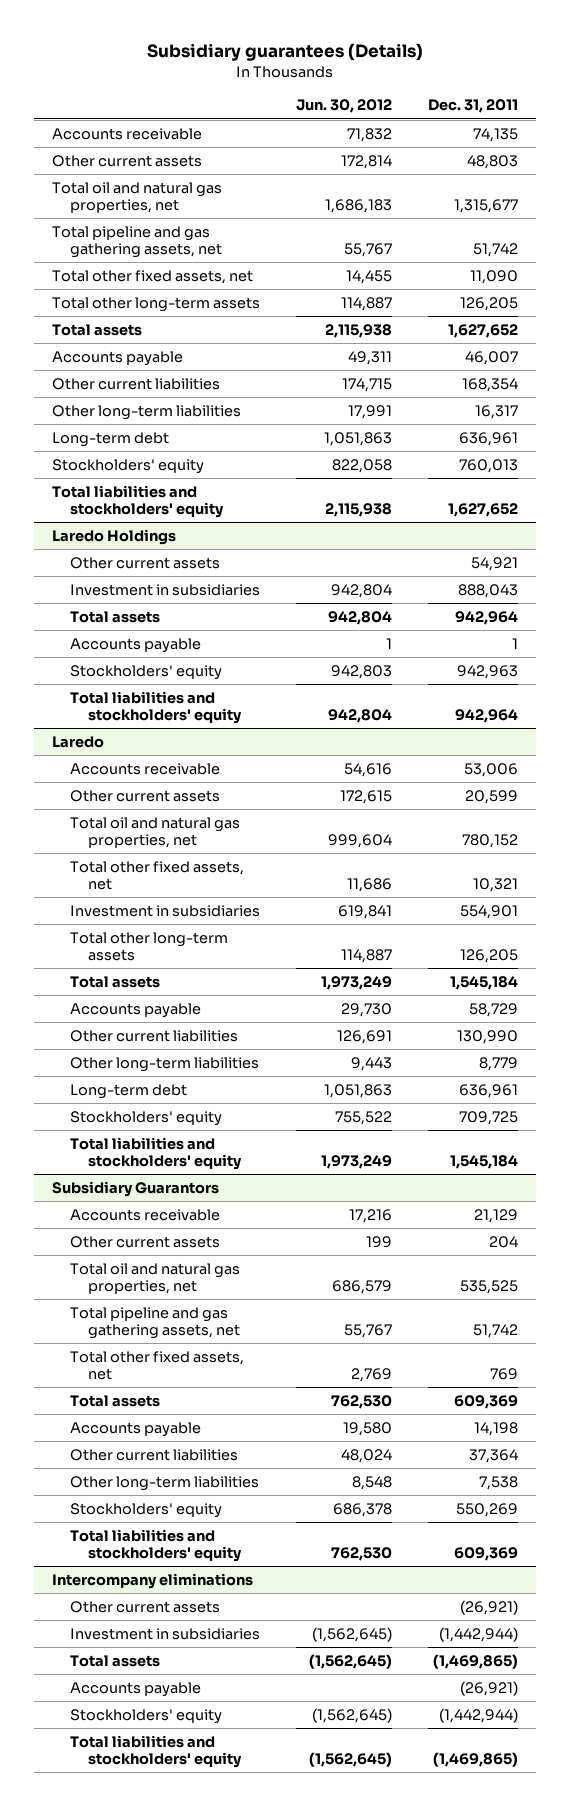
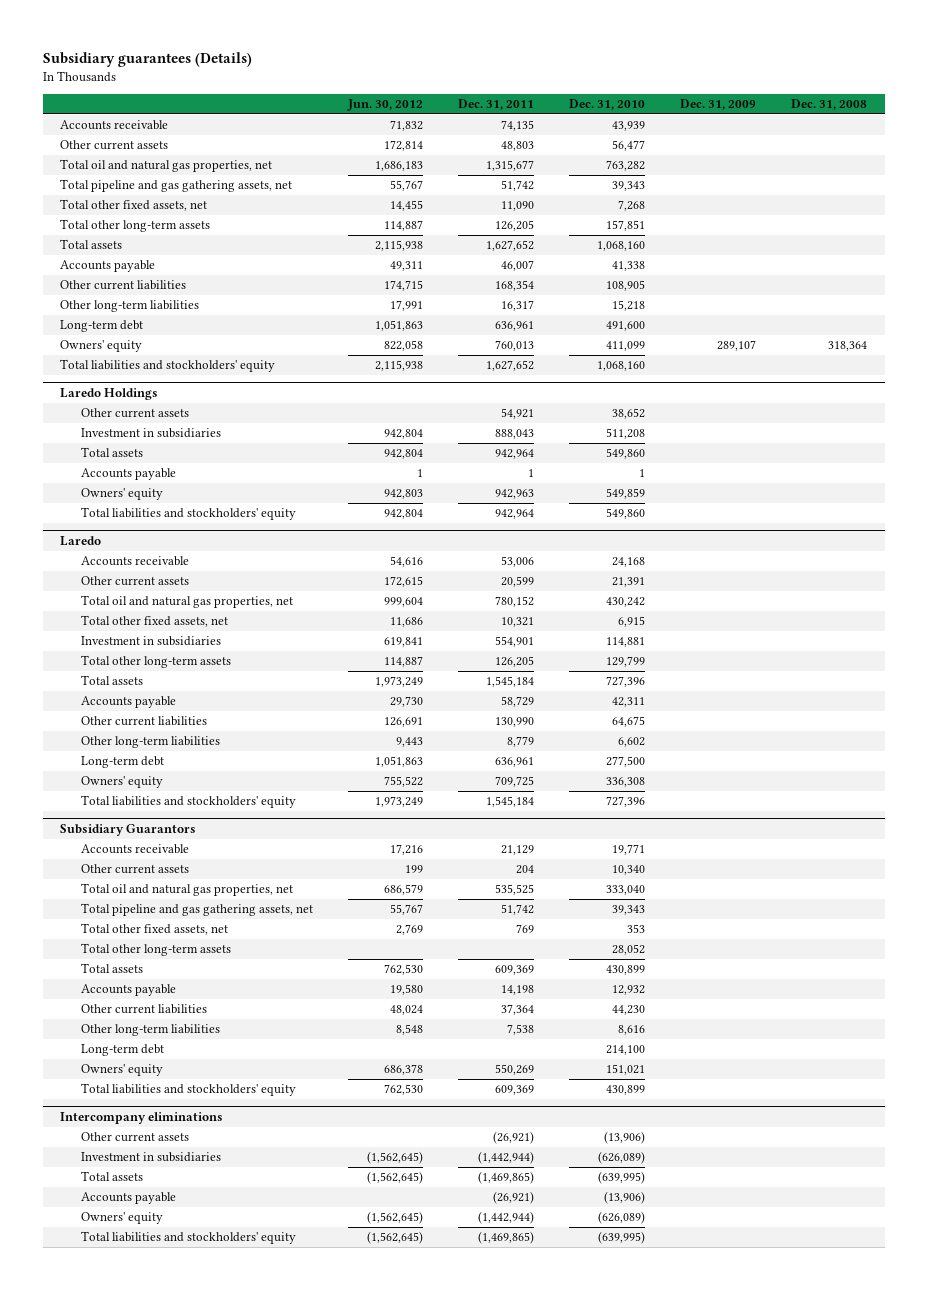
none -> [569,99,646,111] Dec. 31, 2010
none -> [680,99,757,111] Dec. 31, 2009
none -> [791,99,868,111] Dec. 31, 2008
[52,459,205,475] Stockholders' equity -> [60,340,143,353] Owners' equity
[70,665,223,681] Stockholders' equity -> [80,488,163,501] Owners' equity
[70,1111,223,1127] Stockholders' equity -> [80,776,163,789] Owners' equity
none -> [80,943,231,957] Total other long-term assets
none -> [80,1044,164,1057] Long-term debt
[70,1503,223,1519] Stockholders' equity -> [80,1064,163,1077] Owners' equity
[70,1709,223,1725] Stockholders' equity -> [80,1212,163,1225] Owners' equity

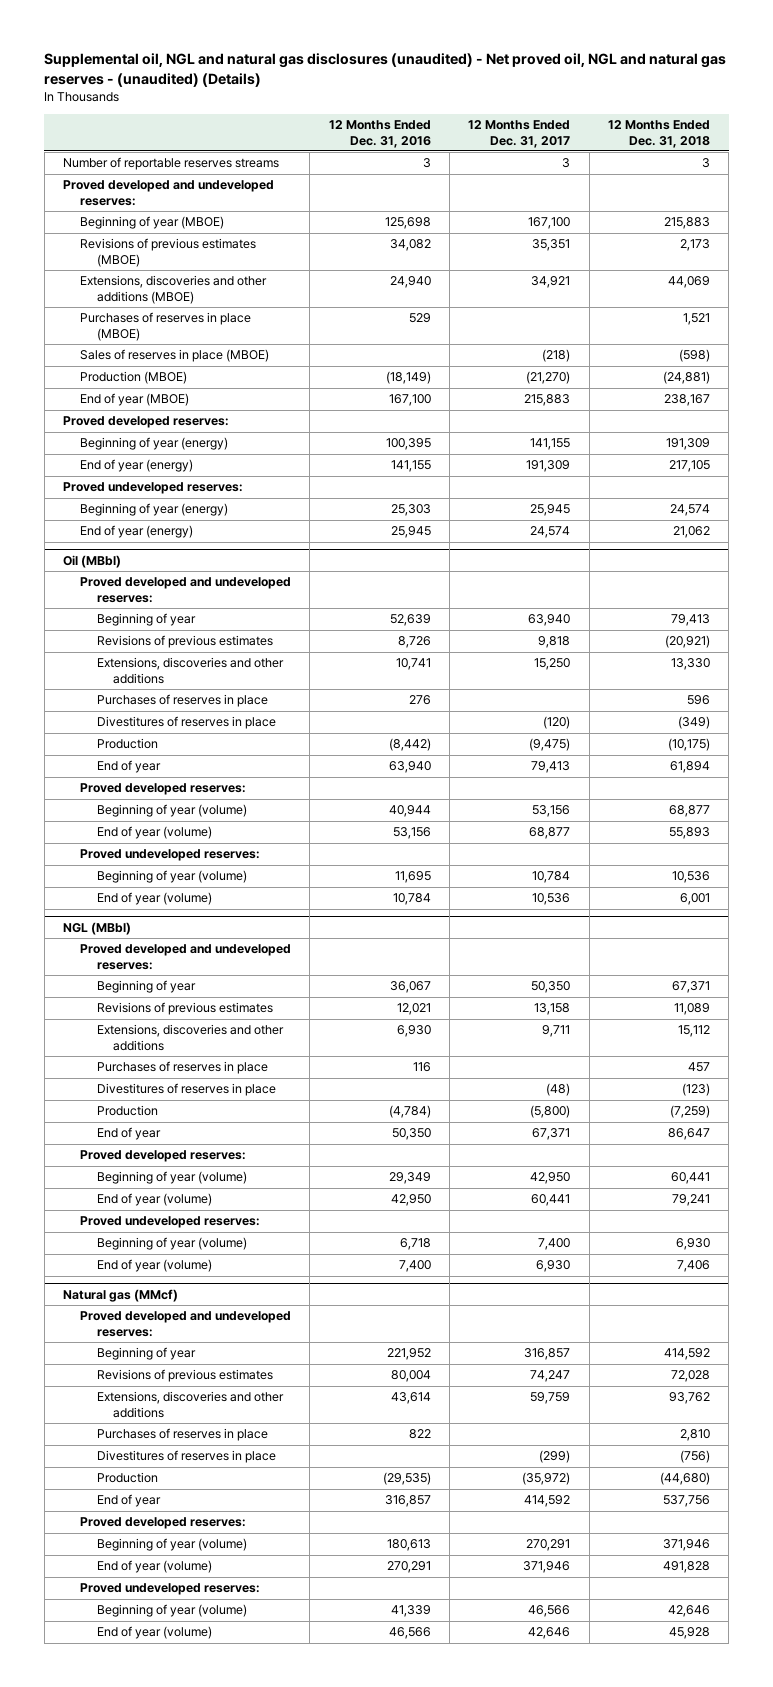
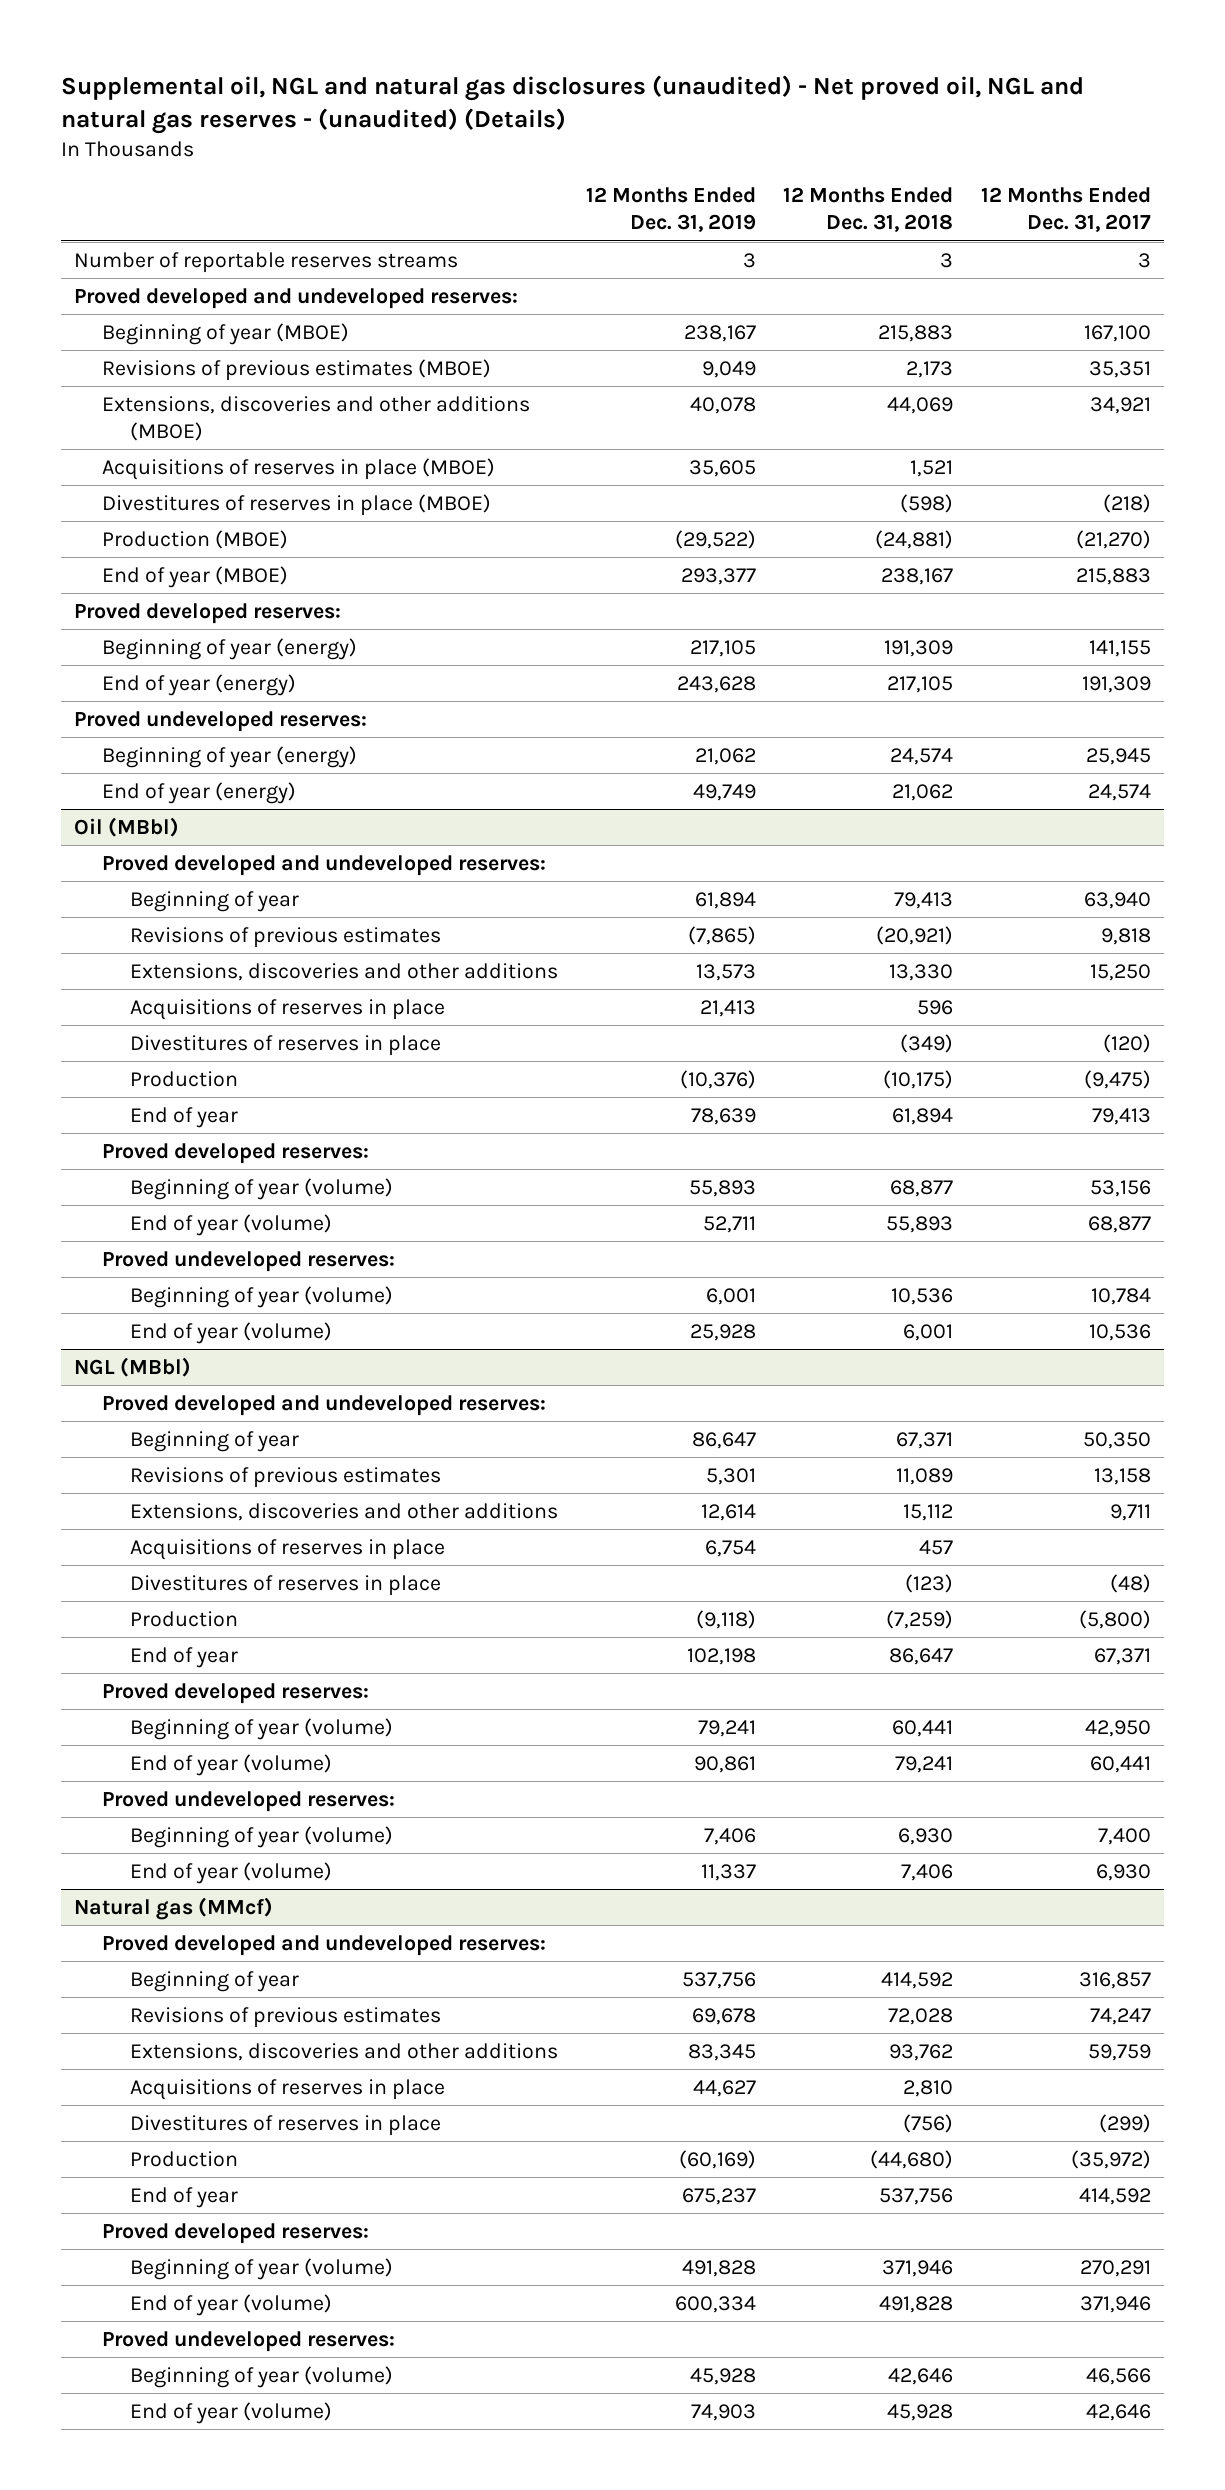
[328,119,431,148] 12 Months Ended Dec. 31, 2016 -> none
none -> [585,187,756,233] 12 Months Ended Dec. 31, 2019
[79,312,251,342] Purchases of reserves in place (MBOE) -> [102,457,496,480] Acquisitions of reserves in place (MBOE)
[79,349,269,363] Sales of reserves in place (MBOE) -> [102,493,492,516] Divestitures of reserves in place (MBOE)
[96,694,268,708] Purchases of reserves in place -> [130,998,446,1020] Acquisitions of reserves in place
[96,1061,268,1075] Purchases of reserves in place -> [130,1538,446,1560] Acquisitions of reserves in place
[96,1428,268,1442] Purchases of reserves in place -> [130,2078,446,2100] Acquisitions of reserves in place

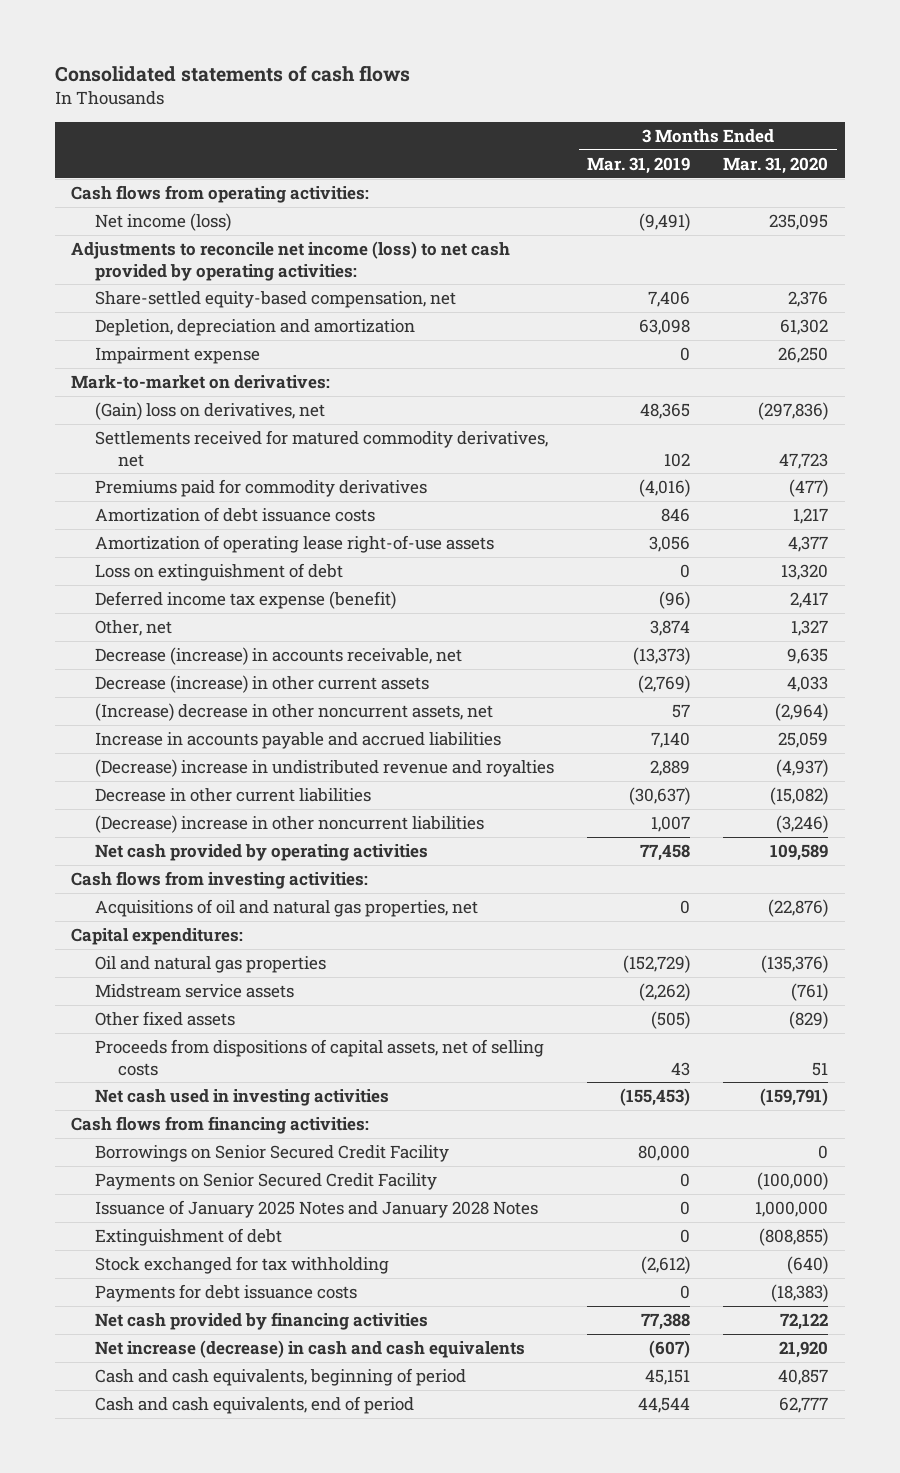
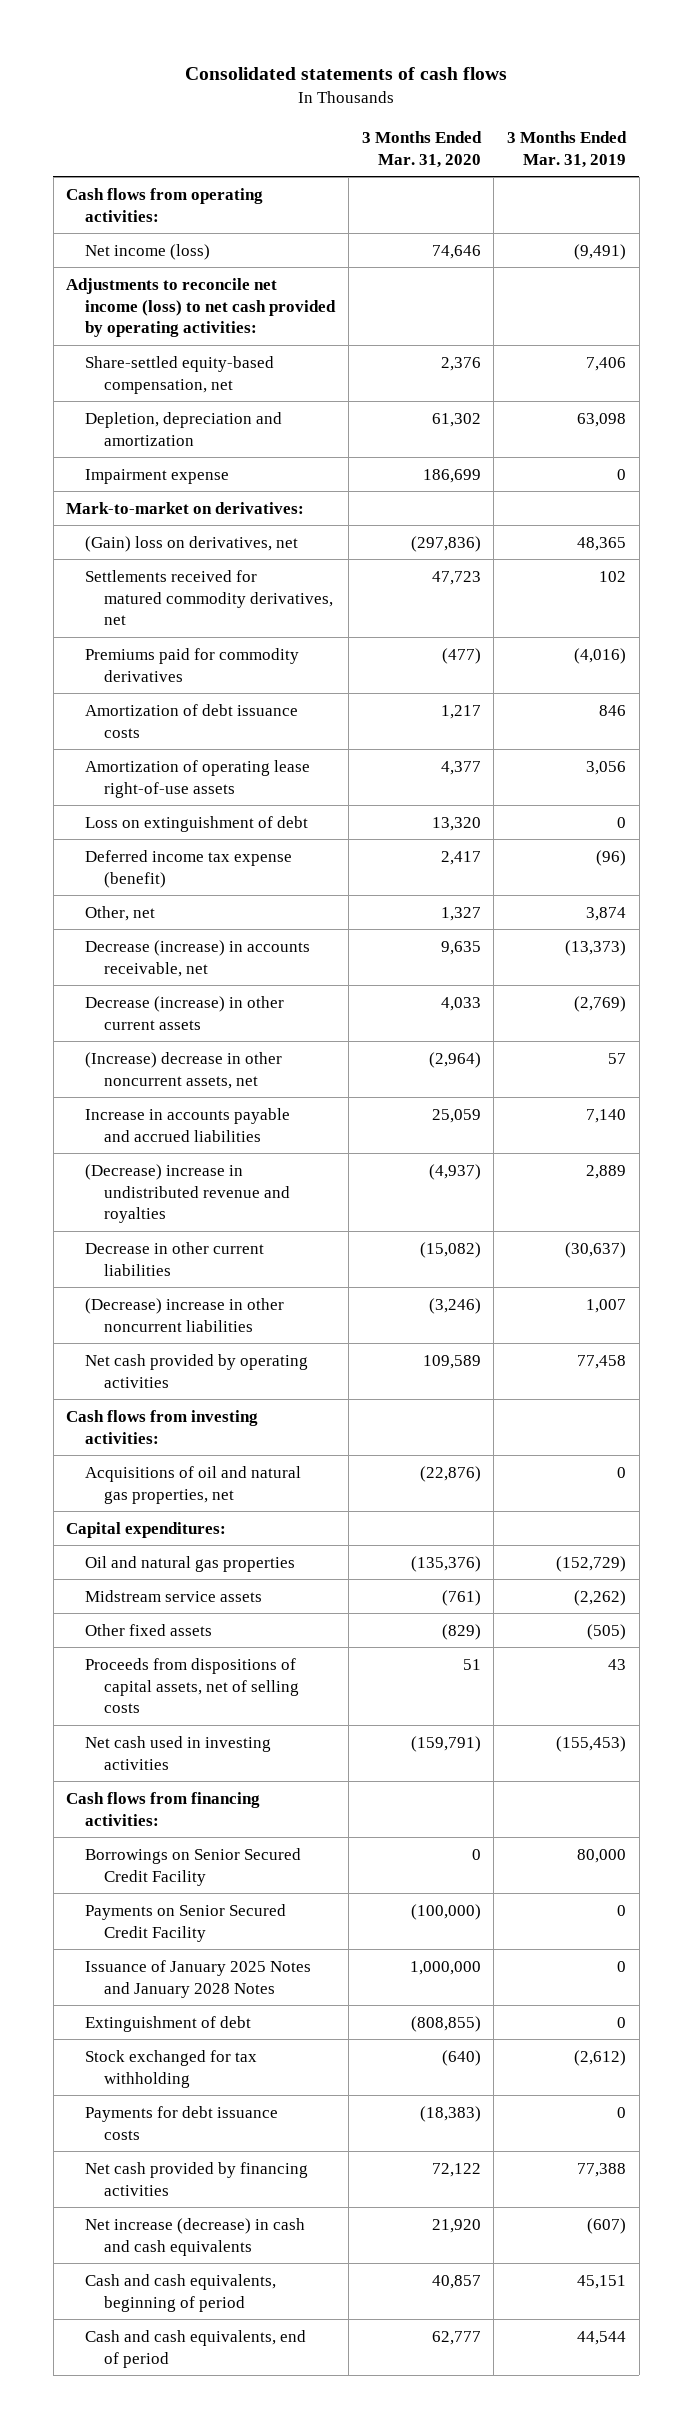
[769,214,829,231] 235,095 -> [431,244,481,259] 74,646
[778,347,829,364] 26,250 -> [422,468,481,483] 186,699

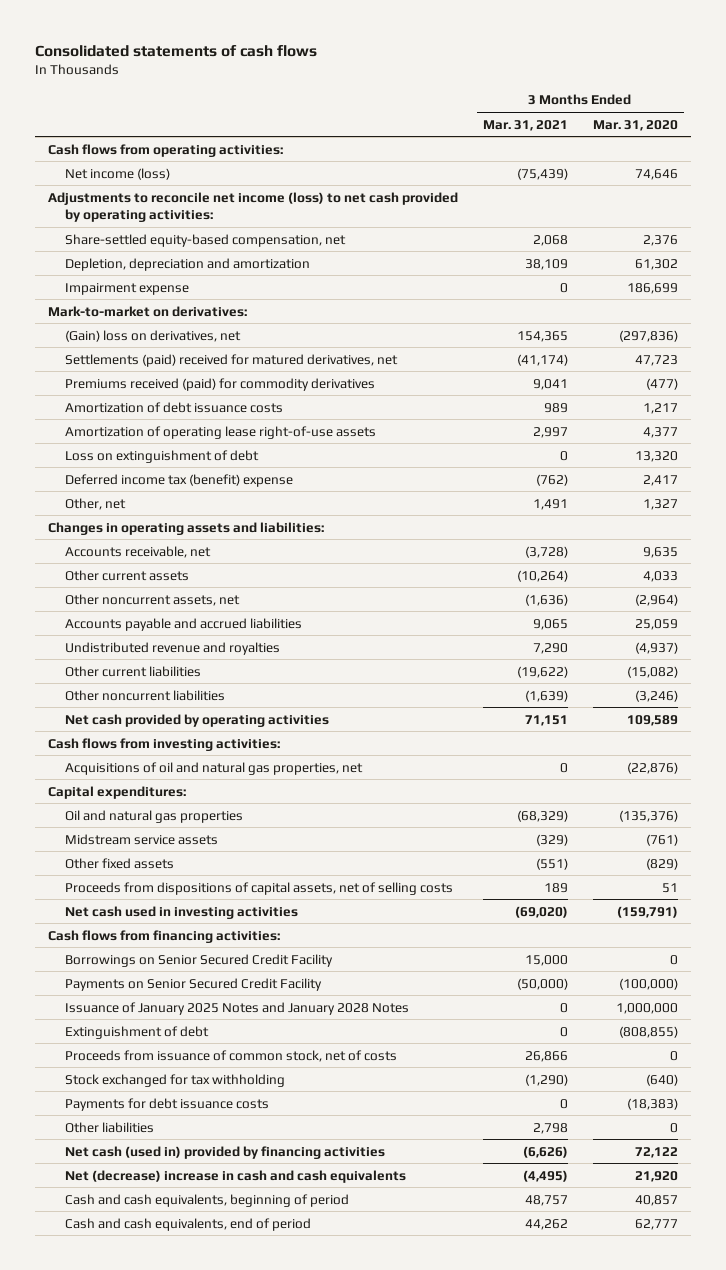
[506,130,627,168] 3 Months Ended Mar. 31, 2019 -> none
none -> [482,119,568,131] Mar. 31, 2021
[85,569,334,626] Settlements received for matured commodity derivatives, net -> [65,353,399,367] Settlements (paid) received for matured derivatives, net
[85,647,300,682] Premiums paid for commodity derivatives -> [65,377,376,391] Premiums received (paid) for commodity derivatives
[85,849,293,888] Deferred income tax expense (benefit) -> [65,473,294,487] Deferred income tax (benefit) expense
none -> [47,521,324,535] Changes in operating assets and liabilities:
[85,939,311,977] Decrease (increase) in accounts receivable, net -> [65,545,212,558] Accounts receivable, net
[85,995,285,1030] Decrease (increase) in other current assets -> [65,569,190,581] Other current assets
[85,1051,283,1089] (Increase) decrease in other noncurrent assets, net -> [65,593,241,606] Other noncurrent assets, net
[85,1107,291,1142] Increase in accounts payable and accrued liabilities -> [65,617,303,631] Accounts payable and accrued liabilities
[85,1163,291,1224] (Decrease) increase in undistributed revenue and royalties -> [65,641,281,655] Undistributed revenue and royalties
[85,1241,265,1276] Decrease in other current liabilities -> [65,665,202,677] Other current liabilities
[85,1297,285,1332] (Decrease) increase in other noncurrent liabilities -> [65,689,226,701] Other noncurrent liabilities
none -> [65,1049,398,1062] Proceeds from issuance of common stock, net of costs
none -> [65,1121,155,1133] Other liabilities
[85,2161,309,2196] Net cash provided by financing activities -> [65,1145,386,1159] Net cash (used in) provided by financing activities
[85,2217,306,2256] Net increase (decrease) in cash and cash equivalents -> [65,1169,407,1183] Net (decrease) increase in cash and cash equivalents

